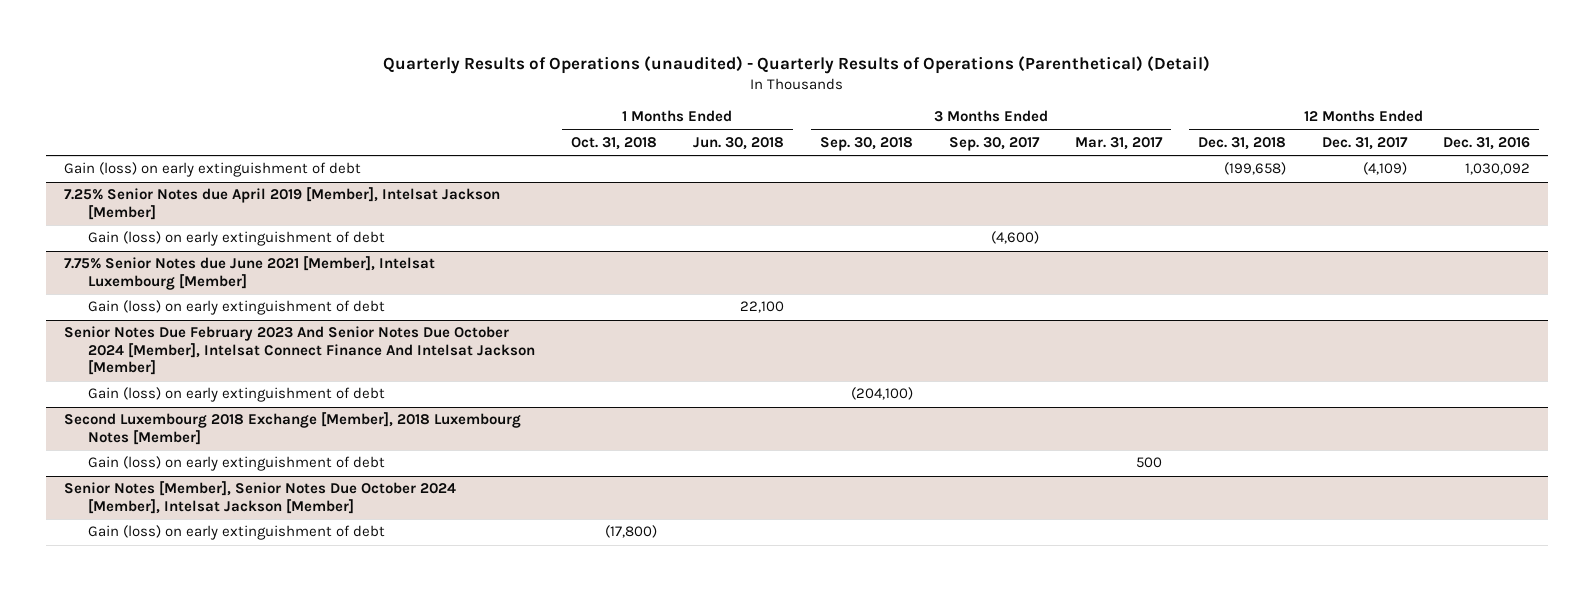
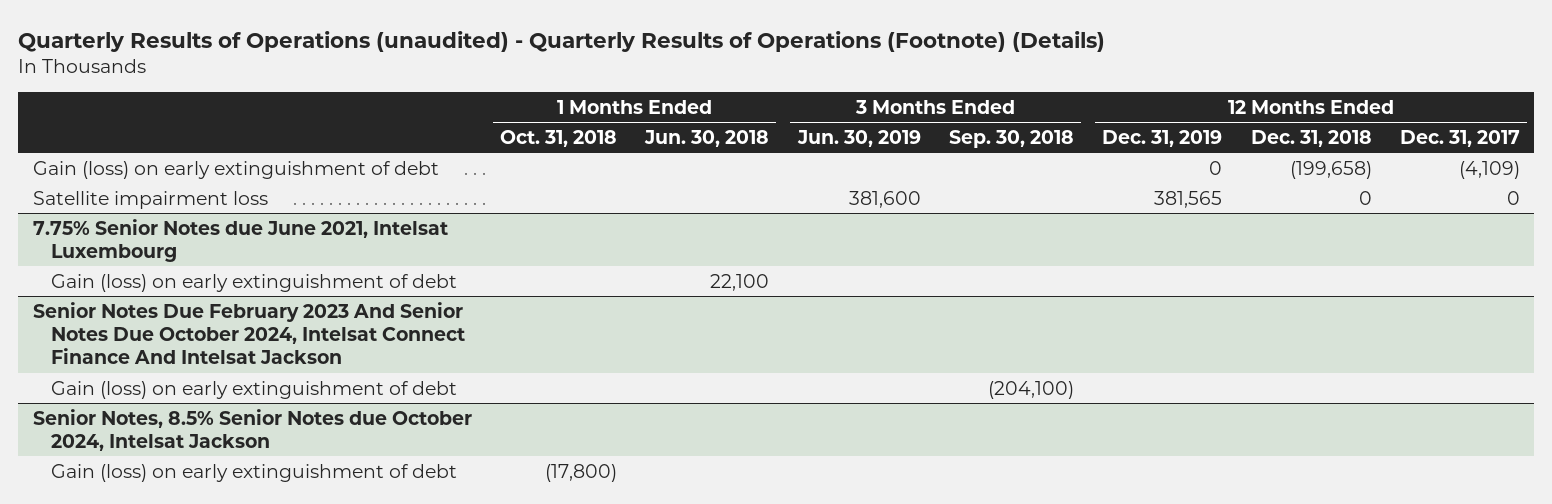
[382,56,1210,75] Quarterly Results of Operations (unaudited) - Quarterly Results of Operations (Parenthetical) (Detail) -> [18,30,1106,52] Quarterly Results of Operations (unaudited) - Quarterly Results of Operations (Footnote) (Details)
[948,137,1040,152] Sep. 30, 2017 -> none
[1074,137,1163,151] Mar. 31, 2017 -> none
[1442,137,1530,151] Dec. 31, 2016 -> none
none -> [796,129,921,147] Jun. 30, 2019
none -> [1102,129,1223,147] Dec. 31, 2019
[64,187,501,220] 7.25% Senior Notes due April 2019 [Member], Intelsat Jackson [Member] -> none
[87,231,385,247] Gain (loss) on early extinguishment of debt -> none
none -> [32,190,268,209] Satellite impairment loss
[64,256,436,290] 7.75% Senior Notes due June 2021 [Member], Intelsat Luxembourg [Member] -> [32,218,448,262] 7.75% Senior Notes due June 2021, Intelsat Luxembourg
[64,326,535,376] Senior Notes Due February 2023 And Senior Notes Due October 2024 [Member], Intelsat Connect Finance And Intelsat Jackson [Member] -> [32,301,465,365] Senior Notes Due February 2023 And Senior Notes Due October 2024, Intelsat Connect Finance And Intelsat Jackson
[64,412,522,445] Second Luxembourg 2018 Exchange [Member], 2018 Luxembourg Notes [Member] -> none
[87,456,385,472] Gain (loss) on early extinguishment of debt -> none
[64,481,457,514] Senior Notes [Member], Senior Notes Due October 2024 [Member], Intelsat Jackson [Member] -> [32,408,472,451] Senior Notes, 8.5% Senior Notes due October 2024, Intelsat Jackson

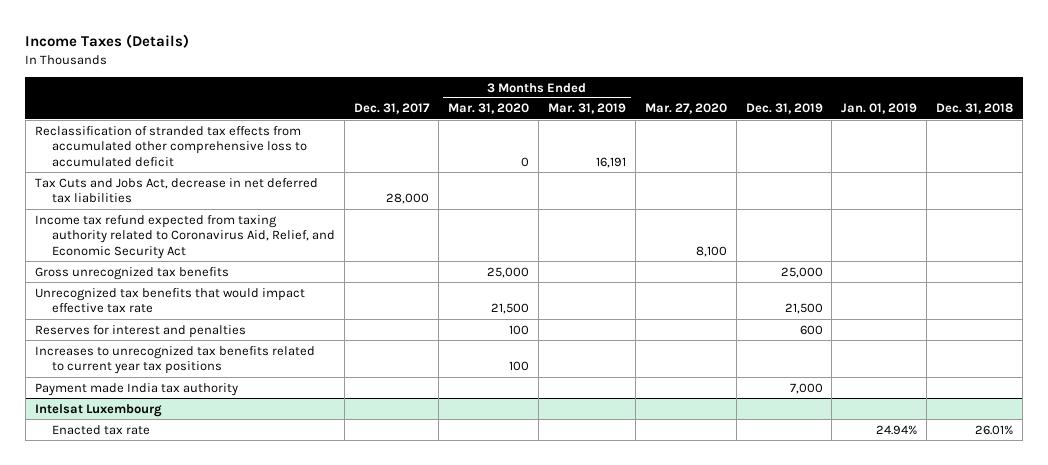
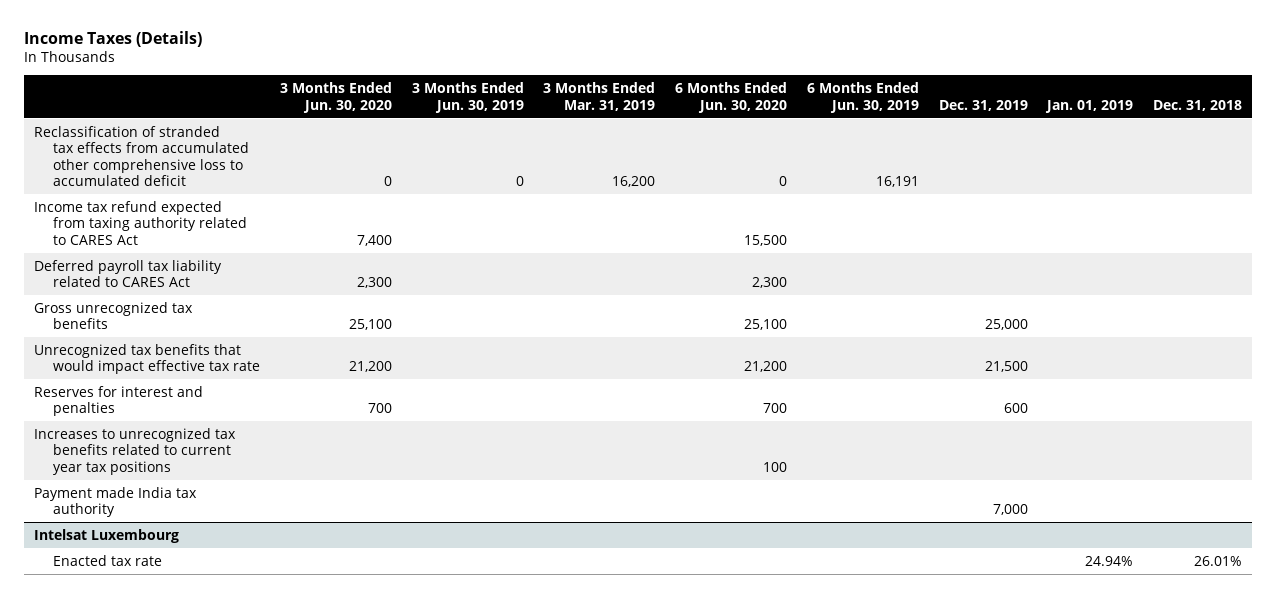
[354,103,431,115] Dec. 31, 2017 -> none
[447,103,529,115] Mar. 31, 2020 -> none
[644,103,727,115] Mar. 27, 2020 -> none
none -> [280,82,393,113] 3 Months Ended Jun. 30, 2020
none -> [411,82,524,113] 3 Months Ended Jun. 30, 2019
none -> [675,82,788,113] 6 Months Ended Jun. 30, 2020
none -> [806,82,919,113] 6 Months Ended Jun. 30, 2019
[34,177,318,204] Tax Cuts and Jobs Act, decrease in net deferred tax liabilities -> none
[595,157,626,169] 16,191 -> [612,175,656,187] 16,200
[34,214,336,260] Income tax refund expected from taxing authority related to Coronavirus Aid, Relief, and Economic Security Act -> [33,200,248,245] Income tax refund expected from taxing authority related to CARES Act
none -> [33,259,222,288] Deferred payroll tax liability related to CARES Act

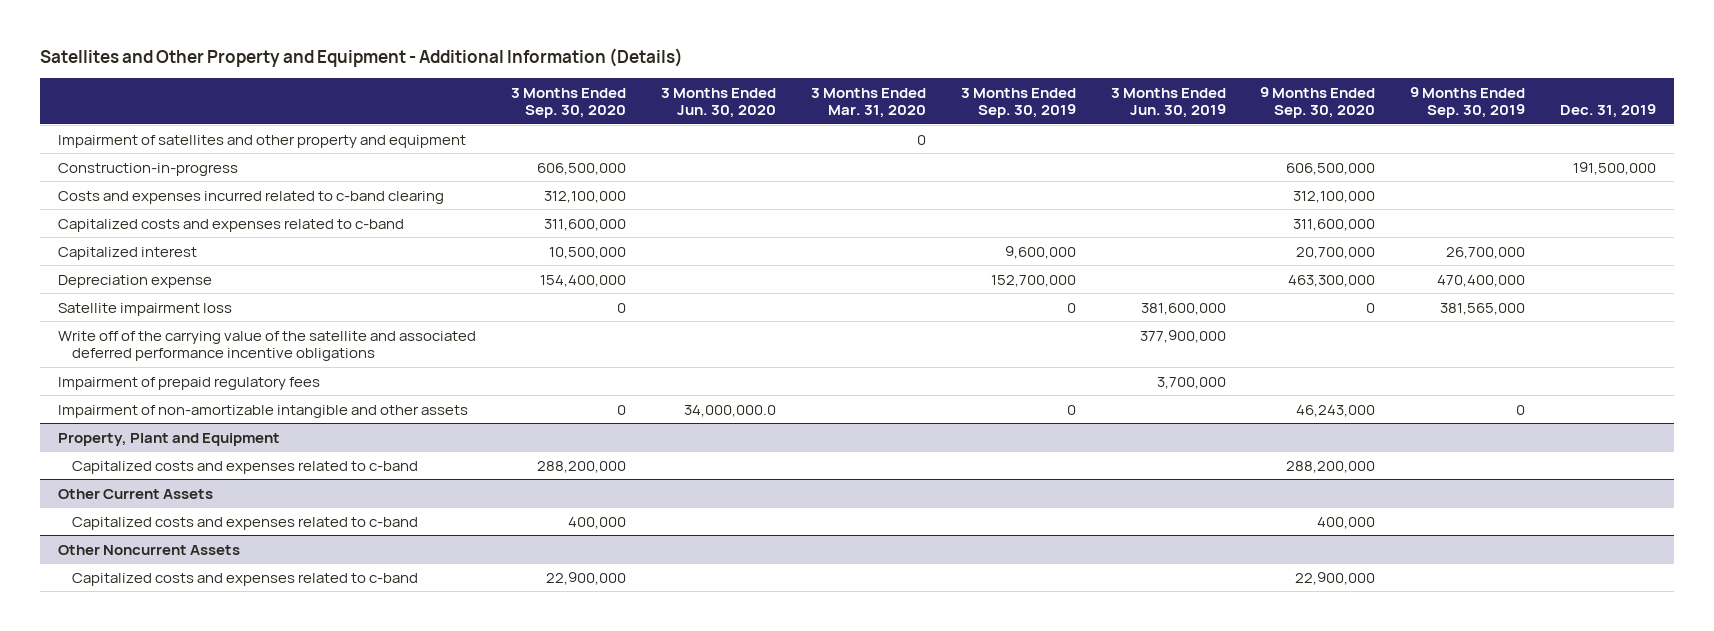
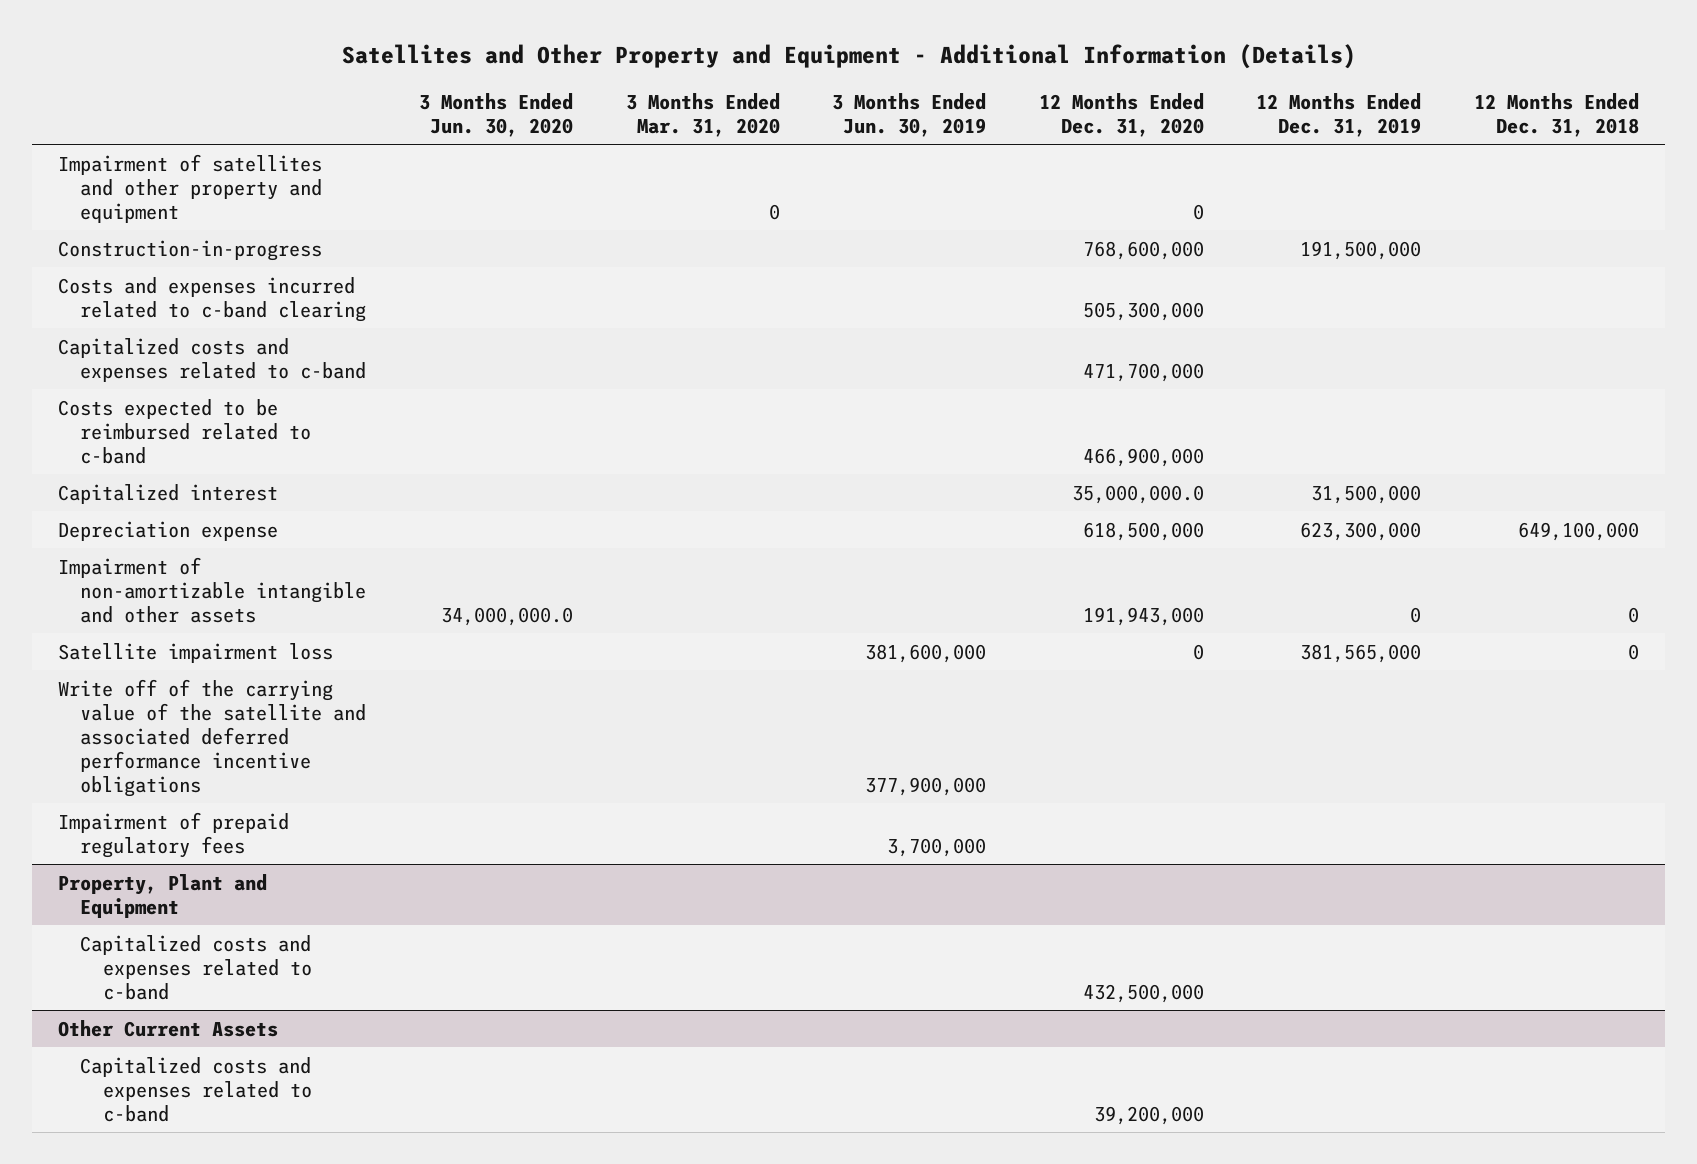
[510,87,626,118] 3 Months Ended Sep. 30, 2020 -> none
[960,87,1076,118] 3 Months Ended Sep. 30, 2019 -> none
[1260,86,1376,118] 9 Months Ended Sep. 30, 2020 -> none
[1410,86,1526,118] 9 Months Ended Sep. 30, 2019 -> none
[1560,103,1657,118] Dec. 31, 2019 -> none
none -> [1038,92,1204,137] 12 Months Ended Dec. 31, 2020
none -> [1256,92,1422,137] 12 Months Ended Dec. 31, 2019
none -> [1473,92,1639,137] 12 Months Ended Dec. 31, 2018
none -> [58,398,312,464] Costs expected to be reimbursed related to c-band
[57,404,468,418] Impairment of non-amortizable intangible and other assets -> [58,556,367,623] Impairment of non-amortizable intangible and other assets
[57,544,240,555] Other Noncurrent Assets -> none
[71,572,418,586] Capitalized costs and expenses related to c-band -> none

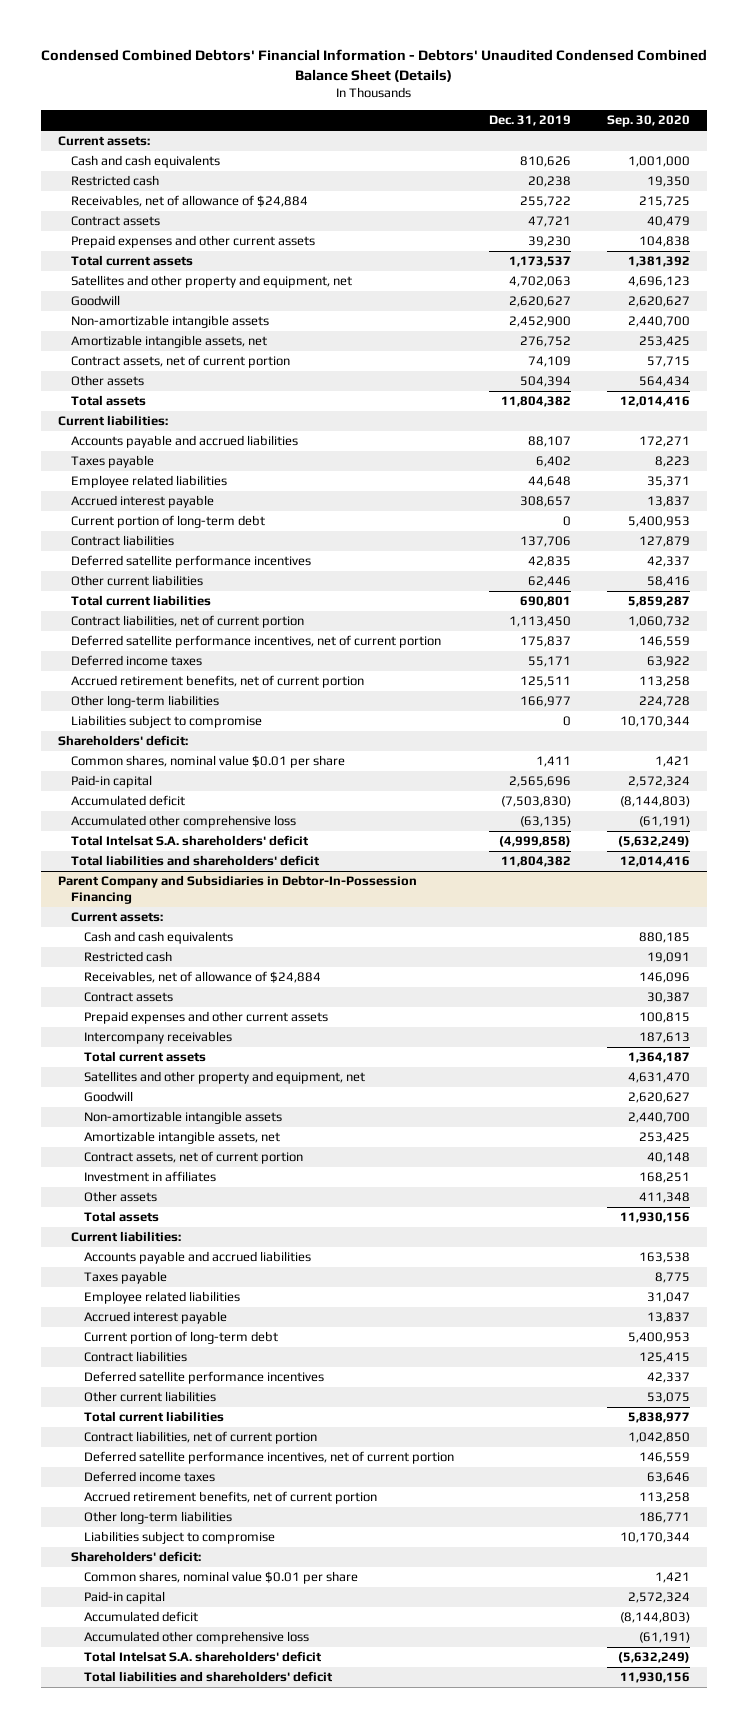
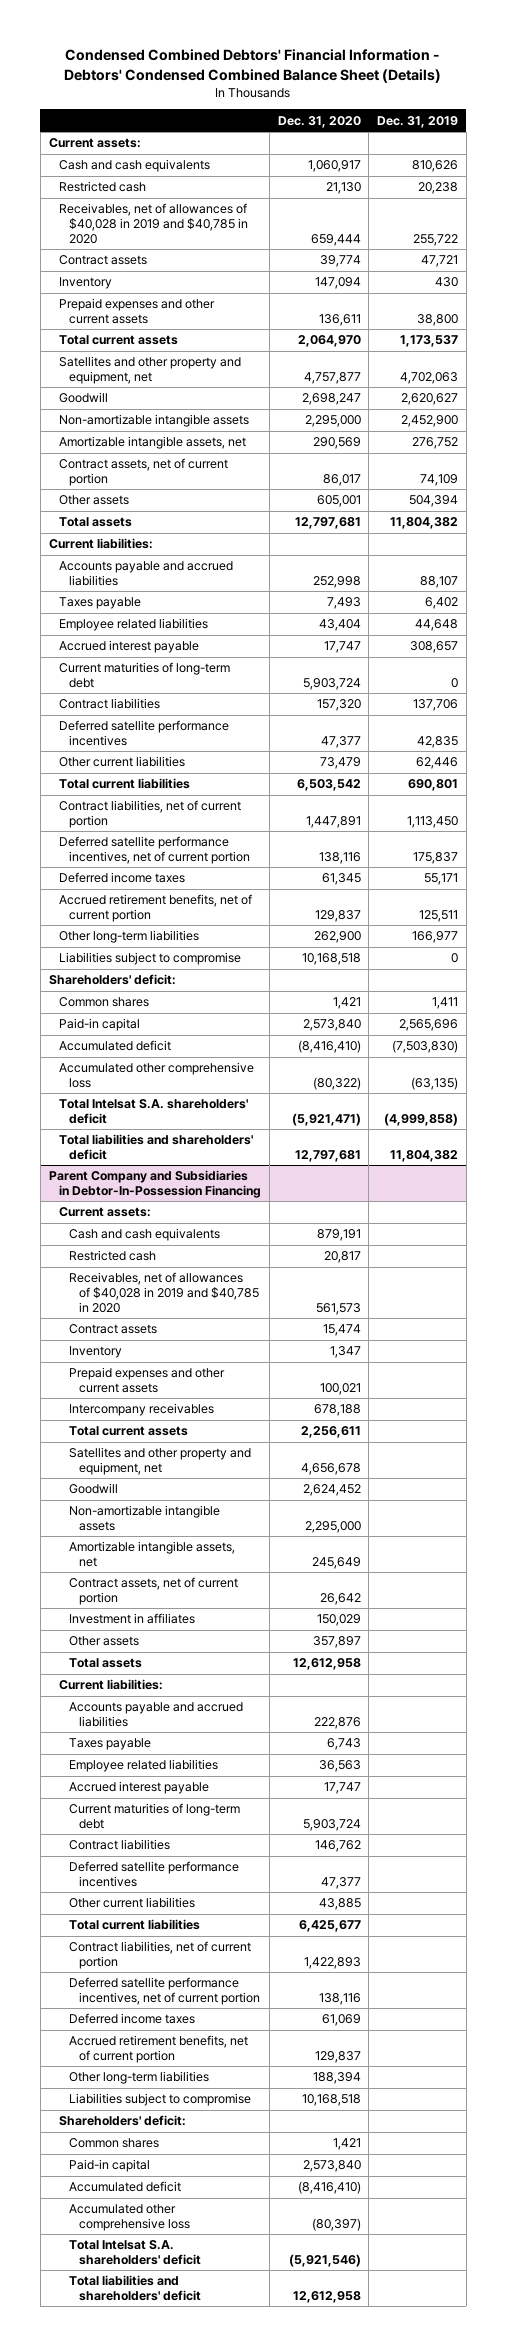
[40,49,707,83] Condensed Combined Debtors' Financial Information - Debtors' Unaudited Condensed Combined Balance Sheet (Details) -> [64,48,442,83] Condensed Combined Debtors' Financial Information - Debtors' Condensed Combined Balance Sheet (Details)
[606,115,690,128] Sep. 30, 2020 -> none
none -> [277,115,361,128] Dec. 31, 2020
[71,195,309,208] Receivables, net of allowance of $24,884 -> [58,203,249,244] Receivables, net of allowances of $40,028 in 2019 and $40,785 in 2020
none -> [58,277,112,290] Inventory
[528,236,572,248] 39,230 -> [417,313,459,326] 38,800
[71,515,266,529] Current portion of long-term debt -> [58,662,230,688] Current maturities of long-term debt
[71,755,346,769] Common shares, nominal value $0.01 per share -> [58,997,149,1008] Common shares
[84,971,322,984] Receivables, net of allowance of $24,884 -> [69,1272,260,1313] Receivables, net of allowances of $40,028 in 2019 and $40,785 in 2020
none -> [69,1346,123,1359] Inventory
[84,1331,279,1345] Current portion of long-term debt -> [69,1803,241,1829] Current maturities of long-term debt
[84,1571,359,1585] Common shares, nominal value $0.01 per share -> [69,2138,160,2149] Common shares

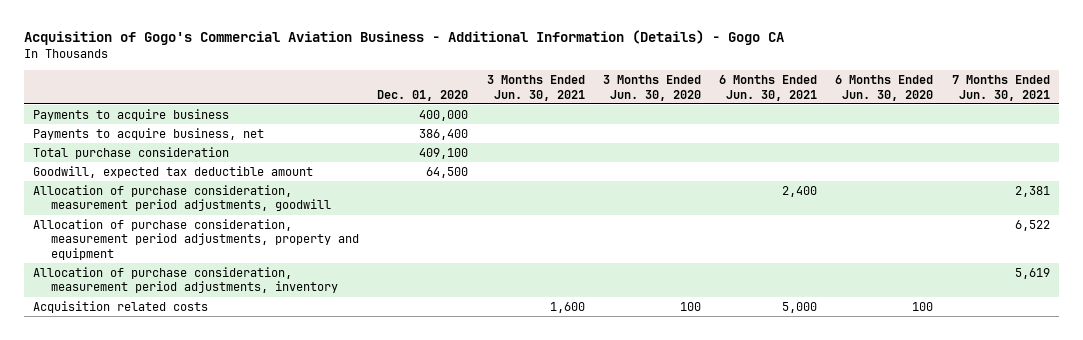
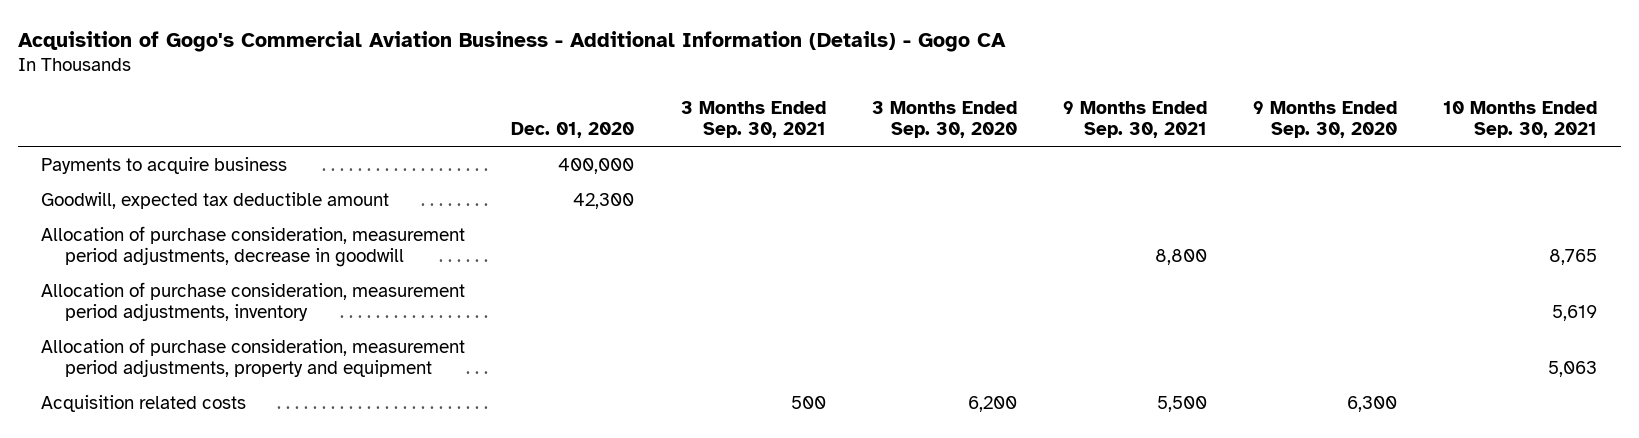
[486,75,585,101] 3 Months Ended Jun. 30, 2021 -> none
[602,75,701,101] 3 Months Ended Jun. 30, 2020 -> none
[719,75,818,101] 6 Months Ended Jun. 30, 2021 -> none
[835,75,934,101] 6 Months Ended Jun. 30, 2020 -> none
[951,75,1050,101] 7 Months Ended Jun. 30, 2021 -> none
none -> [680,100,826,138] 3 Months Ended Sep. 30, 2021
none -> [871,100,1017,138] 3 Months Ended Sep. 30, 2020
none -> [1063,100,1208,138] 9 Months Ended Sep. 30, 2021
none -> [1253,100,1398,138] 9 Months Ended Sep. 30, 2020
none -> [1443,100,1598,138] 10 Months Ended Sep. 30, 2021
[32,127,264,140] Payments to acquire business, net -> none
[32,146,229,159] Total purchase consideration -> none
[426,166,469,178] 64,500 -> [573,192,635,209] 42,300
[32,184,331,212] Allocation of purchase consideration, measurement period adjustments, goodwill -> [41,225,466,268] Allocation of purchase consideration, measurement period adjustments, decrease in goodwill
[32,218,359,260] Allocation of purchase consideration, measurement period adjustments, property and equipment -> [41,337,466,378] Allocation of purchase consideration, measurement period adjustments, property and equipment

